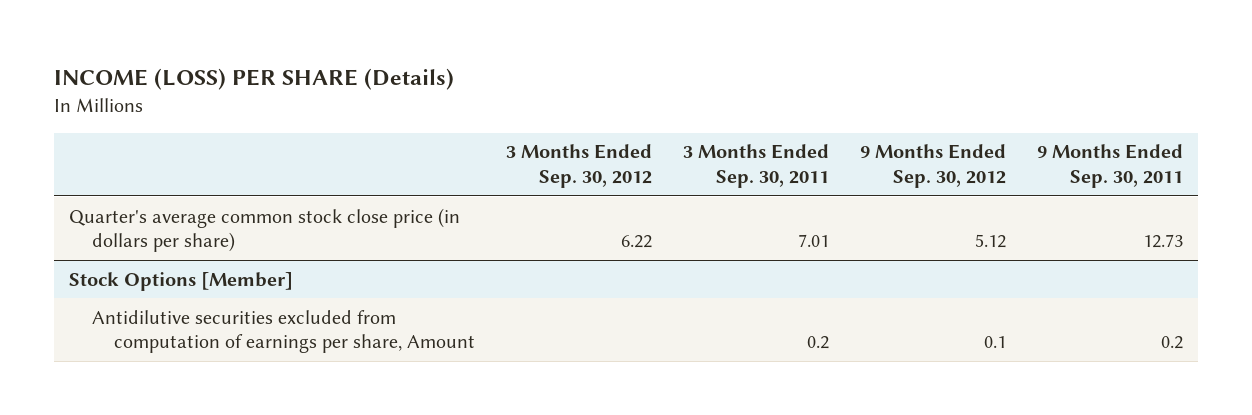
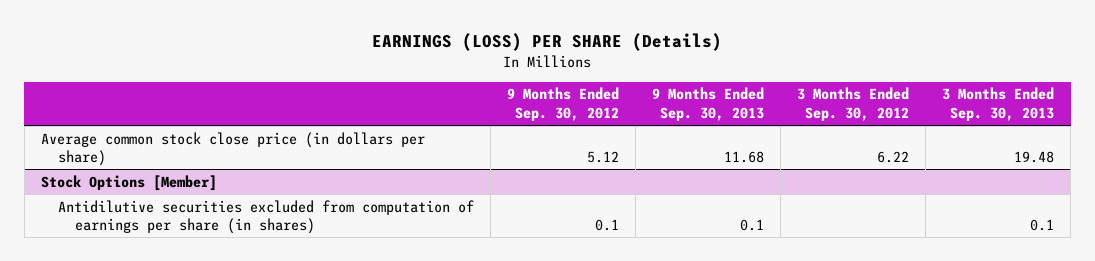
[53,68,454,91] INCOME (LOSS) PER SHARE (Details) -> [372,33,723,52] EARNINGS (LOSS) PER SHARE (Details)
[682,144,829,188] 3 Months Ended Sep. 30, 2011 -> none
[1036,144,1183,188] 9 Months Ended Sep. 30, 2011 -> none
none -> [651,87,764,121] 9 Months Ended Sep. 30, 2013
none -> [942,87,1055,121] 3 Months Ended Sep. 30, 2013
[69,207,461,253] Quarter's average common stock close price (in dollars per share) -> [40,131,425,167] Average common stock close price (in dollars per share)
[91,309,475,354] Antidilutive securities excluded from computation of earnings per share, Amount -> [57,199,474,235] Antidilutive securities excluded from computation of earnings per share (in shares)

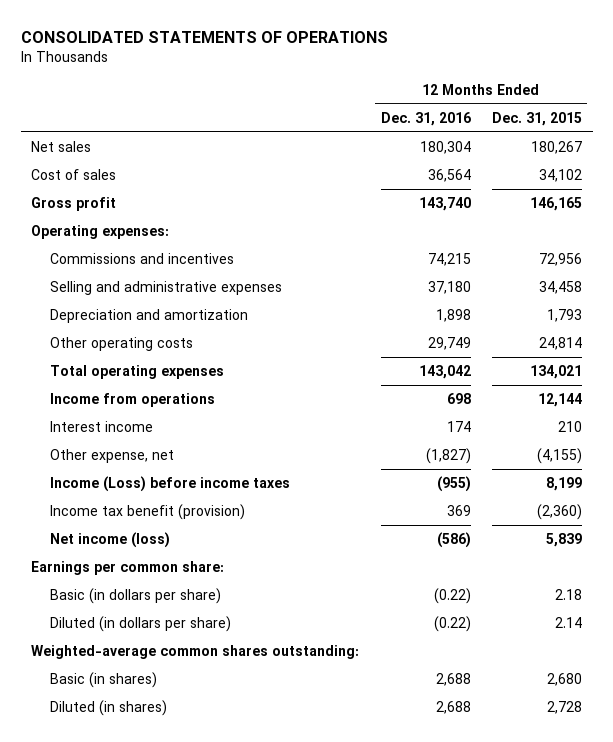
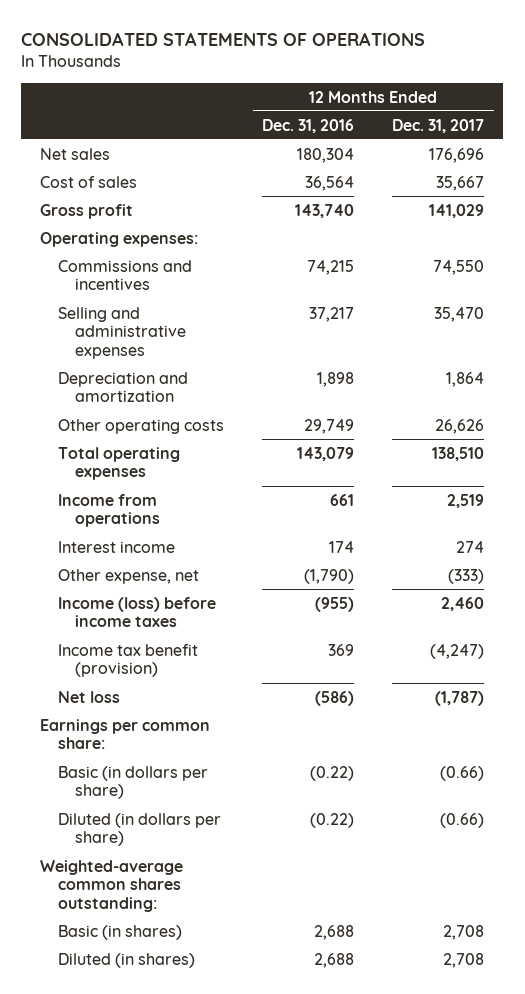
[492,111,583,126] Dec. 31, 2015 -> none
none -> [392,118,485,133] Dec. 31, 2017
[427,280,471,294] 37,180 -> [309,306,355,322] 37,217
[418,364,471,379] 143,042 -> [297,446,355,461] 143,079
[446,392,471,404] 698 -> [330,493,355,506] 661
[425,447,471,464] (1,827) -> [304,568,355,584] (1,790)
[50,475,291,492] Income (Loss) before income taxes -> [57,596,216,628] Income (loss) before income taxes
[50,531,171,548] Net income (loss) -> [57,690,120,703] Net loss

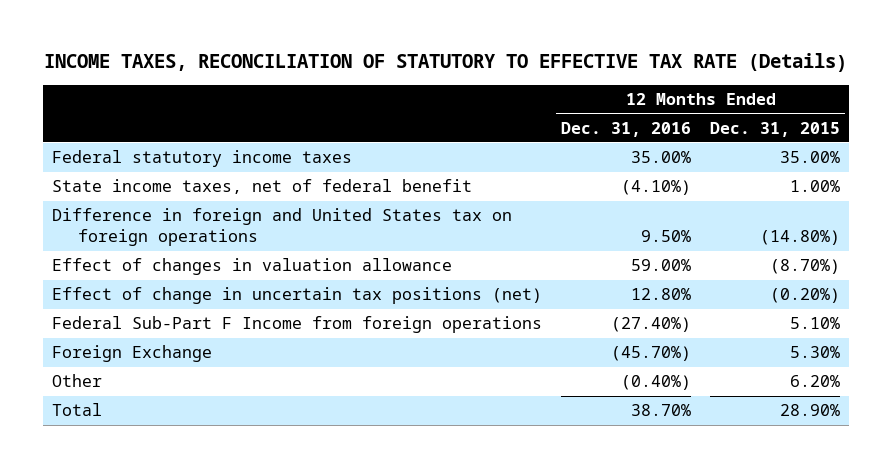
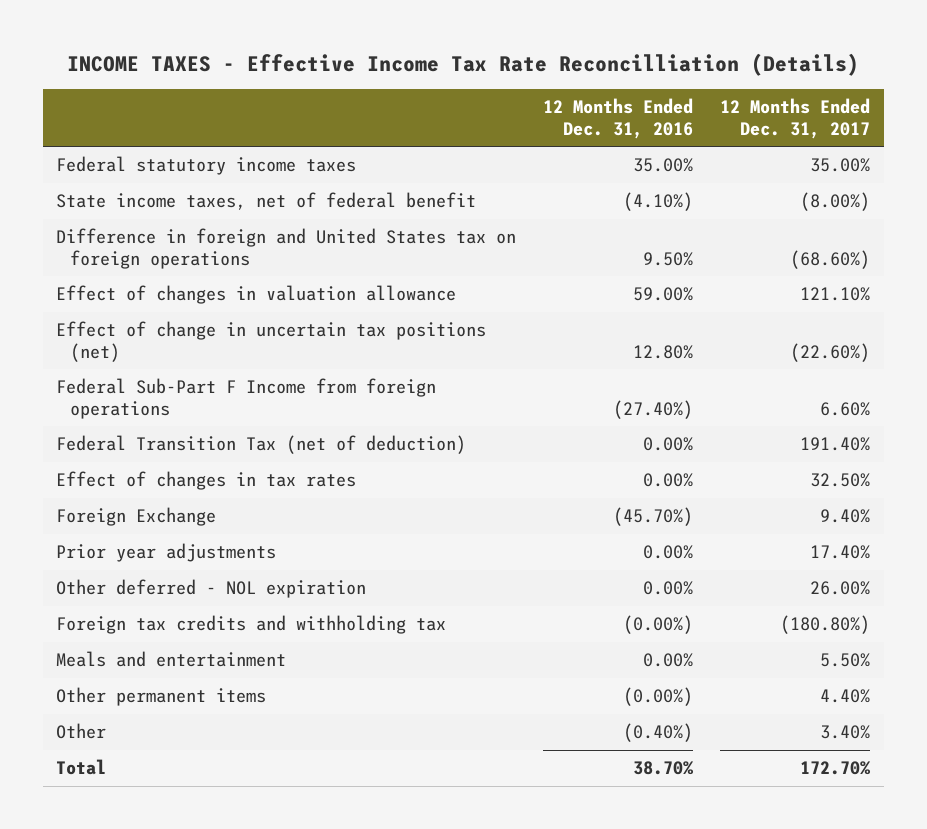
[44,53,848,73] INCOME TAXES, RECONCILIATION OF STATUTORY TO EFFECTIVE TAX RATE (Details) -> [67,53,860,77] INCOME TAXES - Effective Income Tax Rate Reconcilliation (Details)
[709,121,840,137] Dec. 31, 2015 -> none
none -> [720,98,871,139] 12 Months Ended Dec. 31, 2017
none -> [56,435,467,455] Federal Transition Tax (net of deduction)
none -> [56,471,357,491] Effect of changes in tax rates
none -> [56,543,277,563] Prior year adjustments
none -> [56,579,367,599] Other deferred - NOL expiration
none -> [56,615,447,635] Foreign tax credits and withholding tax
none -> [56,651,287,668] Meals and entertainment
none -> [56,687,267,707] Other permanent items

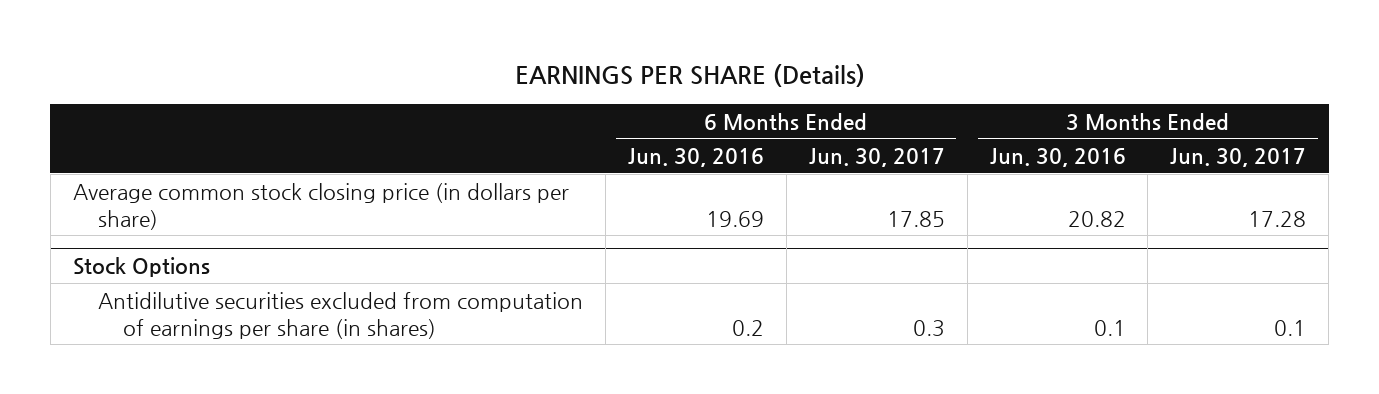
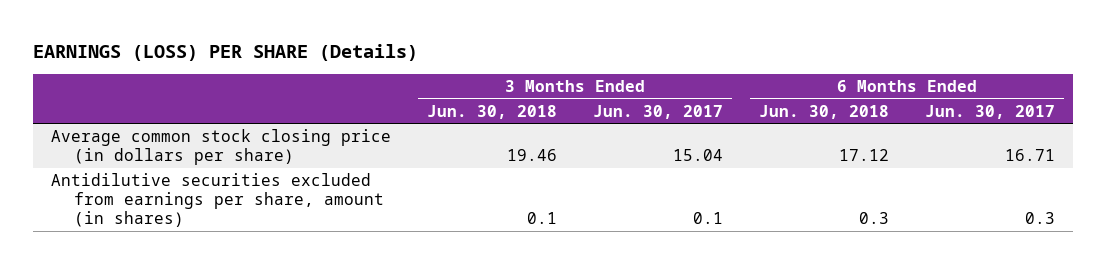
[514,64,865,88] EARNINGS PER SHARE (Details) -> [32,43,418,61] EARNINGS (LOSS) PER SHARE (Details)
[627,148,764,168] Jun. 30, 2016 -> none
[989,148,1126,168] Jun. 30, 2016 -> none
none -> [427,104,558,119] Jun. 30, 2018
none -> [759,104,890,119] Jun. 30, 2018
[72,257,210,278] Stock Options -> none
[886,210,945,227] 17.85 -> [1005,149,1056,162] 16.71
[1248,210,1307,227] 17.28 -> [673,149,724,162] 15.04
[97,291,583,339] Antidilutive securities excluded from computation of earnings per share (in shares) -> [51,173,384,228] Antidilutive securities excluded from earnings per share, amount (in shares)

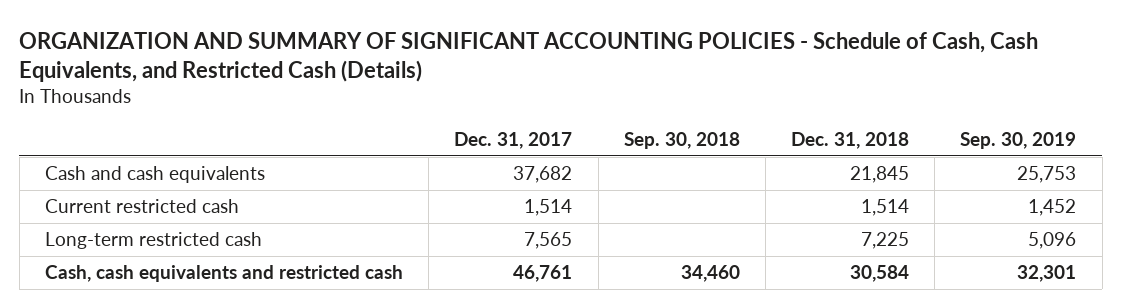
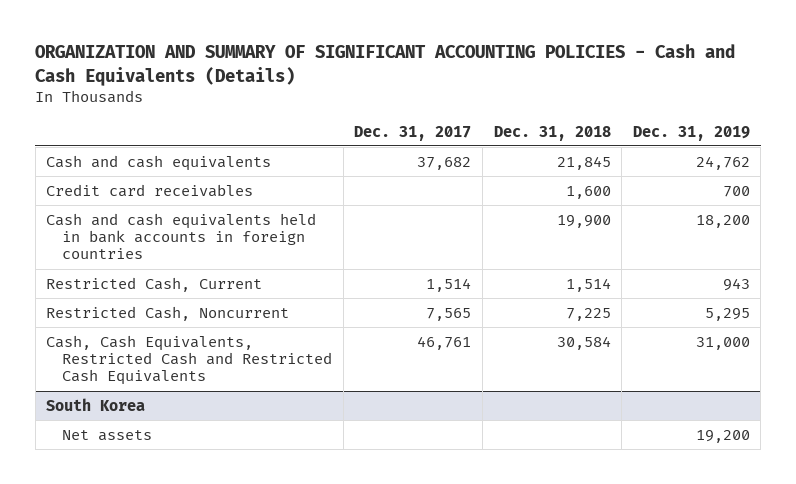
[19,31,1039,82] ORGANIZATION AND SUMMARY OF SIGNIFICANT ACCOUNTING POLICIES - Schedule of Cash, Cash Equivalents, and Restricted Cash (Details) -> [35,44,736,86] ORGANIZATION AND SUMMARY OF SIGNIFICANT ACCOUNTING POLICIES - Cash and Cash Equivalents (Details)
[623,131,740,149] Sep. 30, 2018 -> none
[960,131,1077,149] Sep. 30, 2019 -> none
none -> [632,125,750,141] Dec. 31, 2019
none -> [46,183,254,197] Credit card receivables
none -> [46,212,317,260] Cash and cash equivalents held in bank accounts in foreign countries
[45,199,240,214] Current restricted cash -> [46,276,263,292] Restricted Cash, Current
[45,232,263,250] Long-term restricted cash -> [46,305,290,321] Restricted Cash, Noncurrent
[45,265,404,283] Cash, cash equivalents and restricted cash -> [46,334,333,386] Cash, Cash Equivalents, Restricted Cash and Restricted Cash Equivalents
none -> [46,397,146,411] South Korea
none -> [62,429,153,441] Net assets

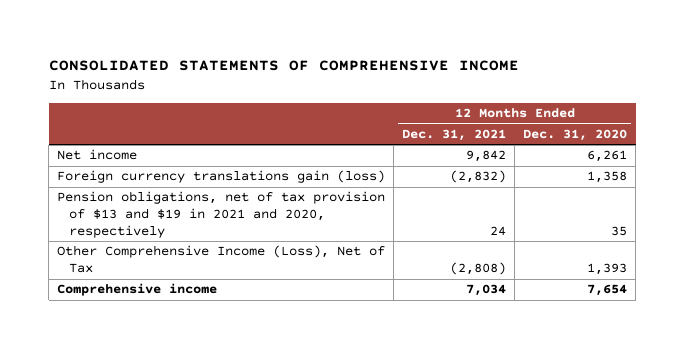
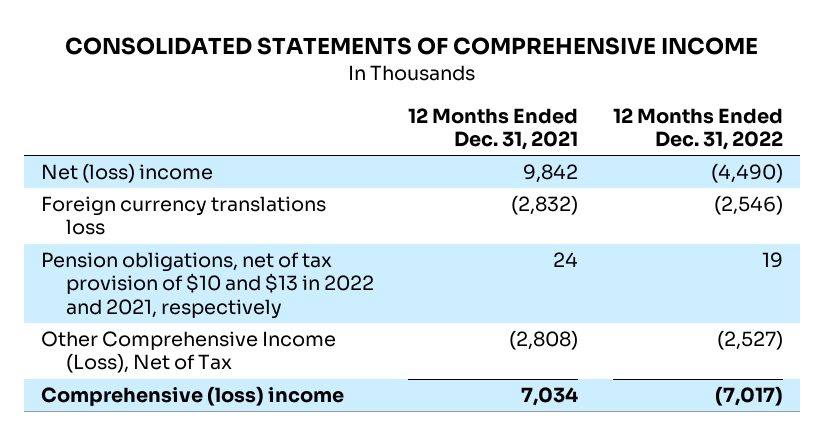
[523,128,628,141] Dec. 31, 2020 -> none
none -> [613,107,784,151] 12 Months Ended Dec. 31, 2022
[57,149,138,161] Net income -> [41,163,214,184] Net (loss) income
[57,170,386,184] Foreign currency translations gain (loss) -> [41,196,327,236] Foreign currency translations loss
[57,191,386,239] Pension obligations, net of tax provision of $13 and $19 in 2021 and 2020, respectively -> [41,252,374,319] Pension obligations, net of tax provision of $10 and $13 in 2022 and 2021, respectively
[57,283,218,297] Comprehensive income -> [41,386,345,407] Comprehensive (loss) income

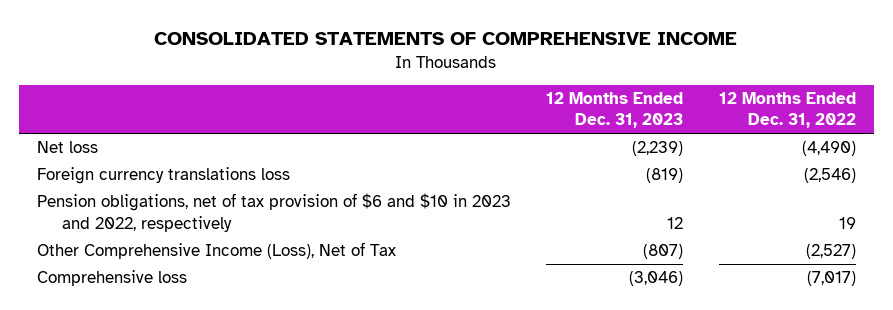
[408,107,579,151] 12 Months Ended Dec. 31, 2021 -> none
none -> [546,91,684,129] 12 Months Ended Dec. 31, 2023
[41,163,214,184] Net (loss) income -> [36,141,98,154] Net loss
[41,252,374,319] Pension obligations, net of tax provision of $10 and $13 in 2022 and 2021, respectively -> [36,193,511,232] Pension obligations, net of tax provision of $6 and $10 in 2023 and 2022, respectively
[41,386,345,407] Comprehensive (loss) income -> [36,270,187,287] Comprehensive loss

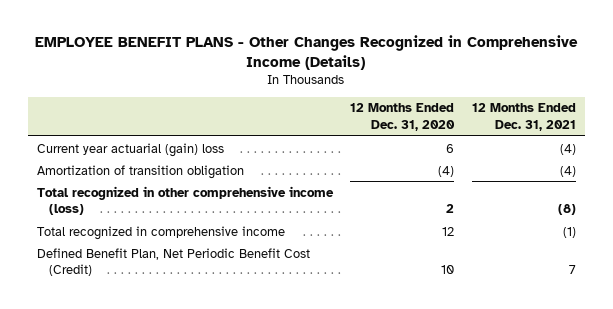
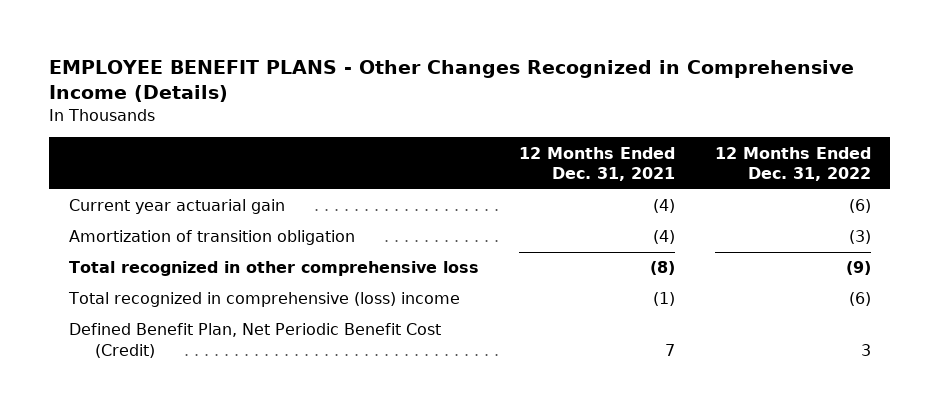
[350,103,456,131] 12 Months Ended Dec. 31, 2020 -> none
none -> [714,146,871,182] 12 Months Ended Dec. 31, 2022
[36,142,224,157] Current year actuarial (gain) loss -> [68,199,285,215] Current year actuarial gain
[36,185,334,215] Total recognized in other comprehensive income (loss) -> [68,261,479,277] Total recognized in other comprehensive loss
[36,225,285,240] Total recognized in comprehensive income -> [67,292,460,308] Total recognized in comprehensive (loss) income

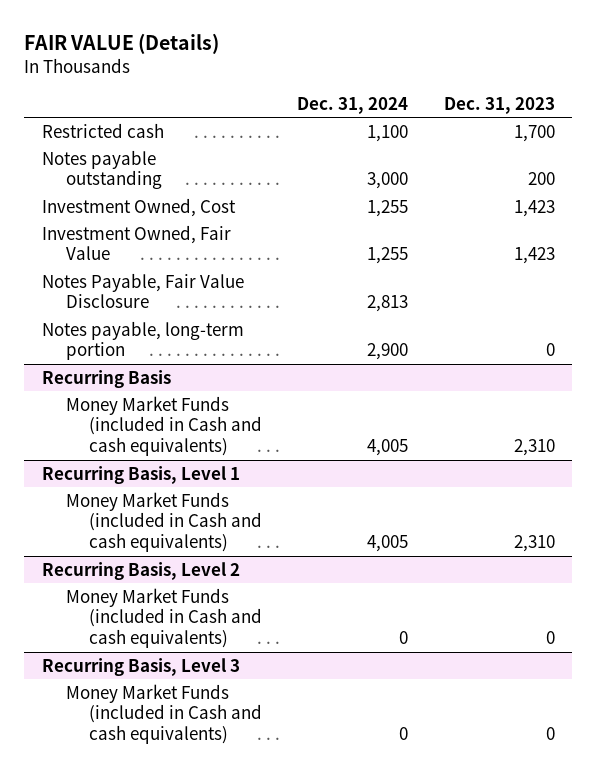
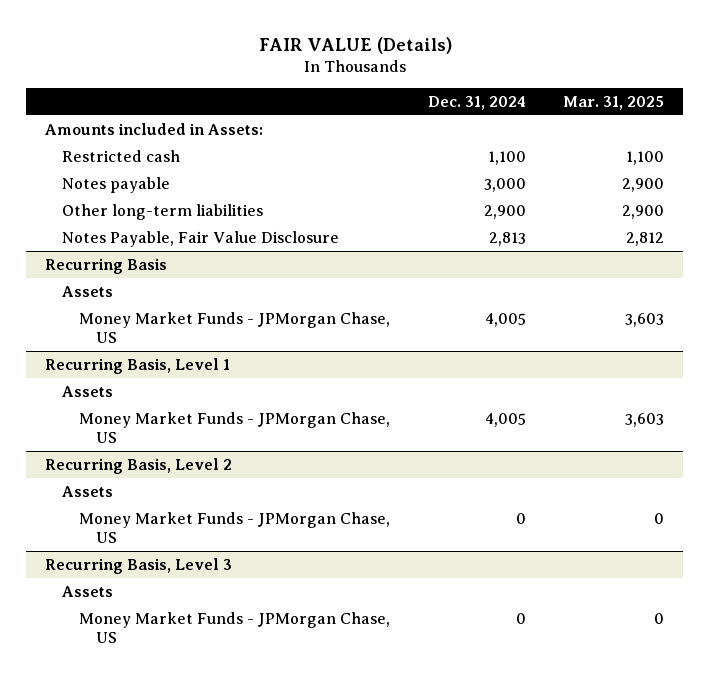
[443,96,555,114] Dec. 31, 2023 -> none
none -> [563,95,665,110] Mar. 31, 2025
none -> [45,122,264,135] Amounts included in Assets:
[41,197,236,217] Investment Owned, Cost -> none
[41,224,231,261] Investment Owned, Fair Value -> none
[41,149,162,190] Notes payable outstanding -> [62,176,171,193] Notes payable
none -> [62,203,264,220] Other long-term liabilities
[41,320,244,361] Notes payable, long-term portion -> none
none -> [62,285,114,297] Assets
[65,395,263,457] Money Market Funds (included in Cash and cash equivalents) -> [78,311,390,344] Money Market Funds - JPMorgan Chase, US
none -> [62,385,114,397] Assets
[65,491,263,553] Money Market Funds (included in Cash and cash equivalents) -> [78,411,390,444] Money Market Funds - JPMorgan Chase, US
none -> [62,485,114,497] Assets
[65,587,263,649] Money Market Funds (included in Cash and cash equivalents) -> [78,511,390,544] Money Market Funds - JPMorgan Chase, US
none -> [62,585,114,597] Assets
[65,683,263,745] Money Market Funds (included in Cash and cash equivalents) -> [78,611,390,644] Money Market Funds - JPMorgan Chase, US

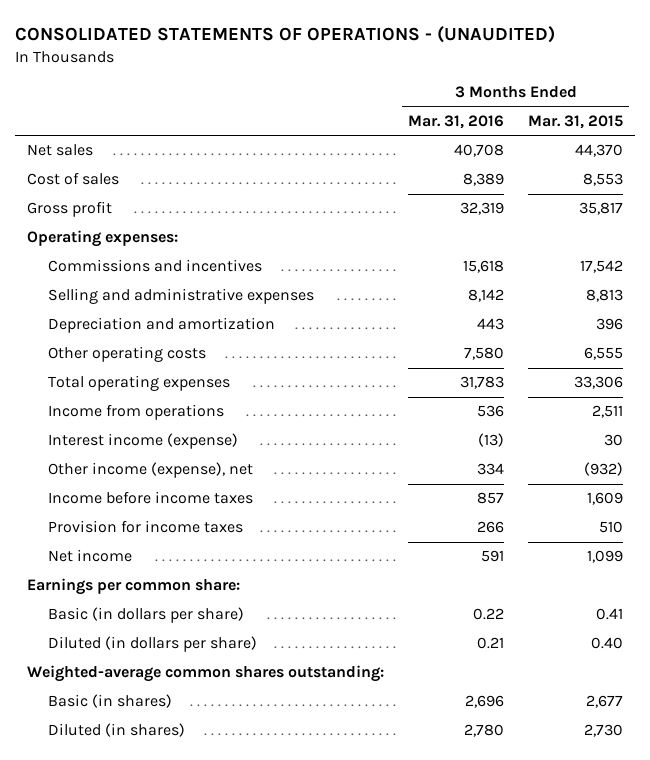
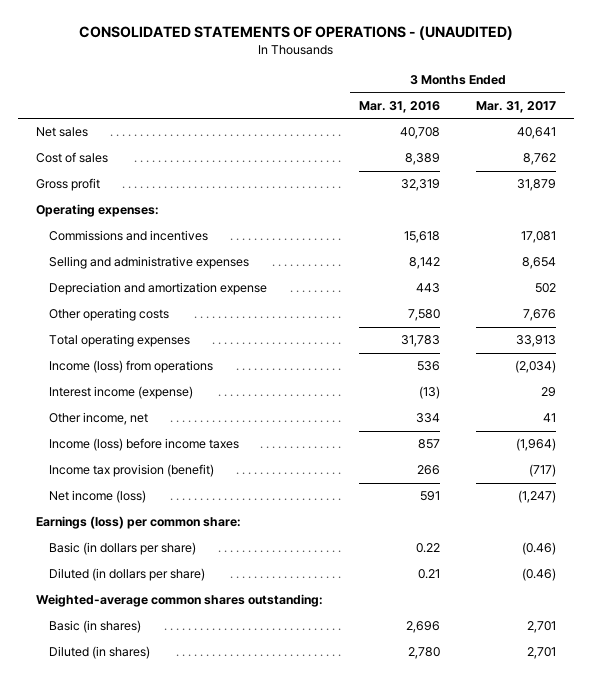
[528,114,624,129] Mar. 31, 2015 -> none
none -> [476,100,557,113] Mar. 31, 2017
[48,317,276,334] Depreciation and amortization -> [48,282,267,296] Depreciation and amortization expense
[48,404,225,421] Income from operations -> [48,360,213,374] Income (loss) from operations
[48,462,254,479] Other income (expense), net -> [48,412,148,426] Other income, net
[48,491,254,505] Income before income taxes -> [48,438,239,452] Income (loss) before income taxes
[48,520,244,534] Provision for income taxes -> [48,464,214,478] Income tax provision (benefit)
[48,549,133,563] Net income -> [48,490,146,504] Net income (loss)
[26,578,240,596] Earnings per common share: -> [35,516,241,530] Earnings (loss) per common share:

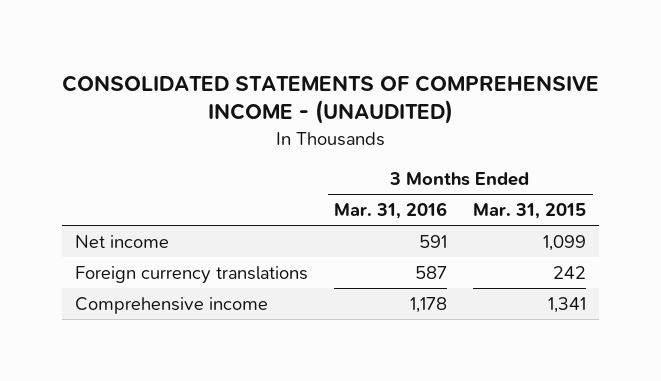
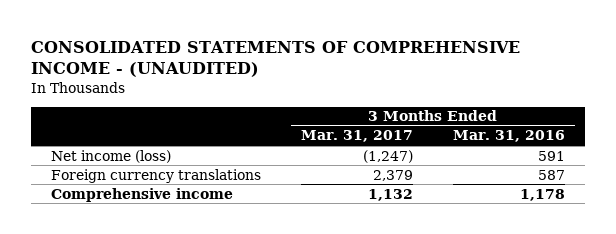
[473,202,587,219] Mar. 31, 2015 -> none
none -> [300,130,413,143] Mar. 31, 2017
[74,234,169,248] Net income -> [51,149,172,163] Net income (loss)

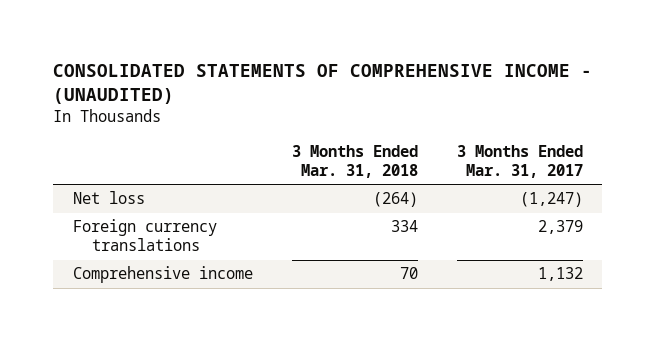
[452,130,565,143] Mar. 31, 2016 -> none
none -> [291,144,418,178] 3 Months Ended Mar. 31, 2018
[51,149,172,163] Net income (loss) -> [72,191,145,205] Net loss

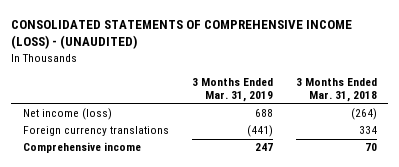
[53,64,593,105] CONSOLIDATED STATEMENTS OF COMPREHENSIVE INCOME - (UNAUDITED) -> [11,19,353,50] CONSOLIDATED STATEMENTS OF COMPREHENSIVE INCOME (LOSS) - (UNAUDITED)
[456,144,583,178] 3 Months Ended Mar. 31, 2017 -> none
none -> [191,77,273,103] 3 Months Ended Mar. 31, 2019
[72,191,145,205] Net loss -> [22,108,112,121] Net income (loss)

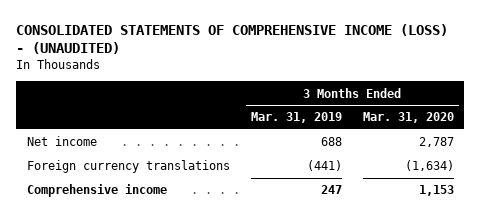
[295,77,377,103] 3 Months Ended Mar. 31, 2018 -> none
none -> [362,112,454,124] Mar. 31, 2020
[22,108,112,121] Net income (loss) -> [26,136,97,147] Net income

